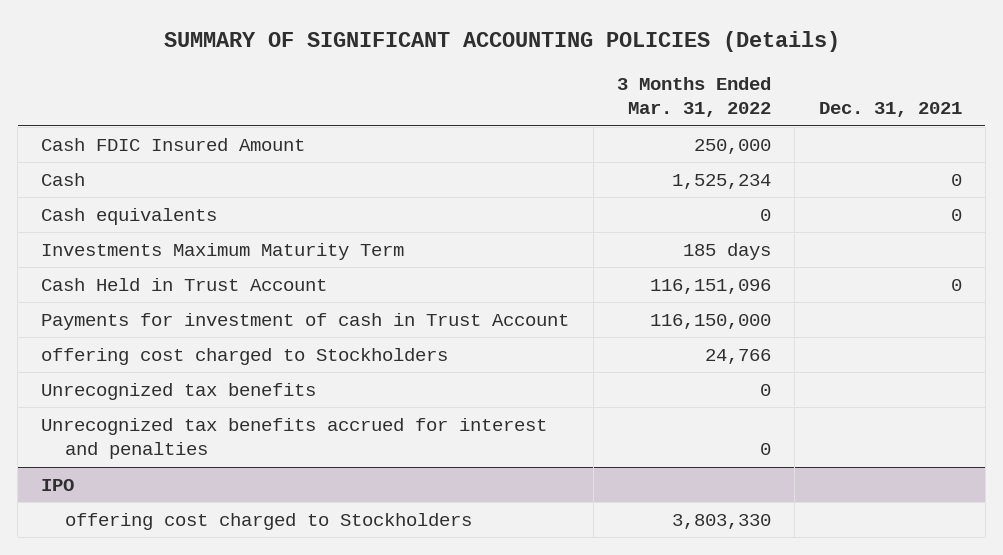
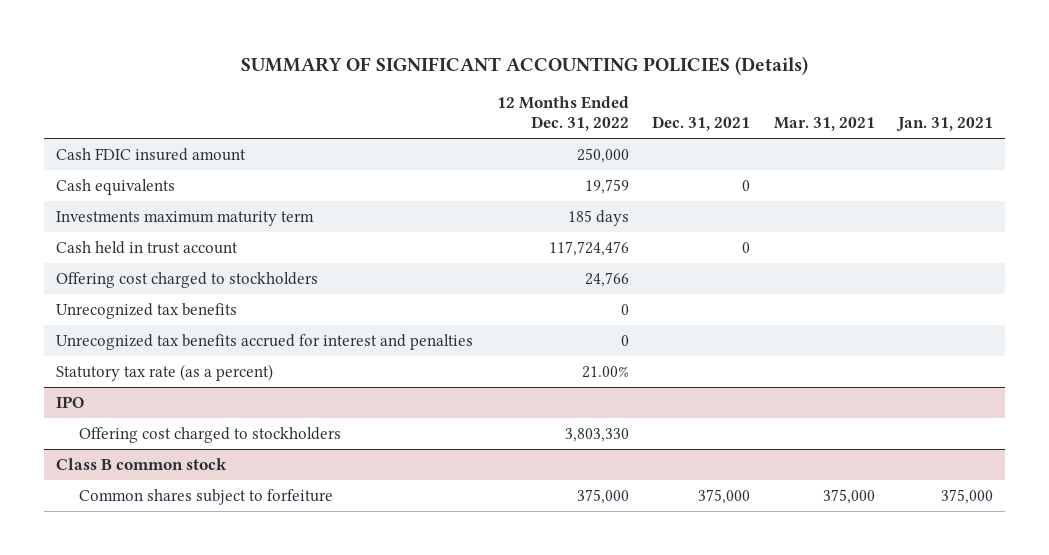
[617,76,772,118] 3 Months Ended Mar. 31, 2022 -> none
none -> [496,96,629,132] 12 Months Ended Dec. 31, 2022
none -> [773,117,875,132] Mar. 31, 2021
none -> [896,117,994,133] Jan. 31, 2021
[41,172,86,186] Cash -> none
[41,137,306,151] Cash FDIC Insured Amount -> [56,147,247,161] Cash FDIC insured amount
[41,312,570,330] Payments for investment of cash in Trust Account -> none
[41,242,405,260] Investments Maximum Maturity Term -> [56,210,315,226] Investments maximum maturity term
[41,277,328,291] Cash Held in Trust Account -> [56,240,239,254] Cash held in trust account
[41,347,449,365] offering cost charged to Stockholders -> [56,271,319,288] Offering cost charged to stockholders
none -> [56,363,274,381] Statutory tax rate (as a percent)
[64,512,472,530] offering cost charged to Stockholders -> [78,426,341,443] Offering cost charged to stockholders
none -> [56,457,228,470] Class B common stock
none -> [78,488,333,505] Common shares subject to forfeiture

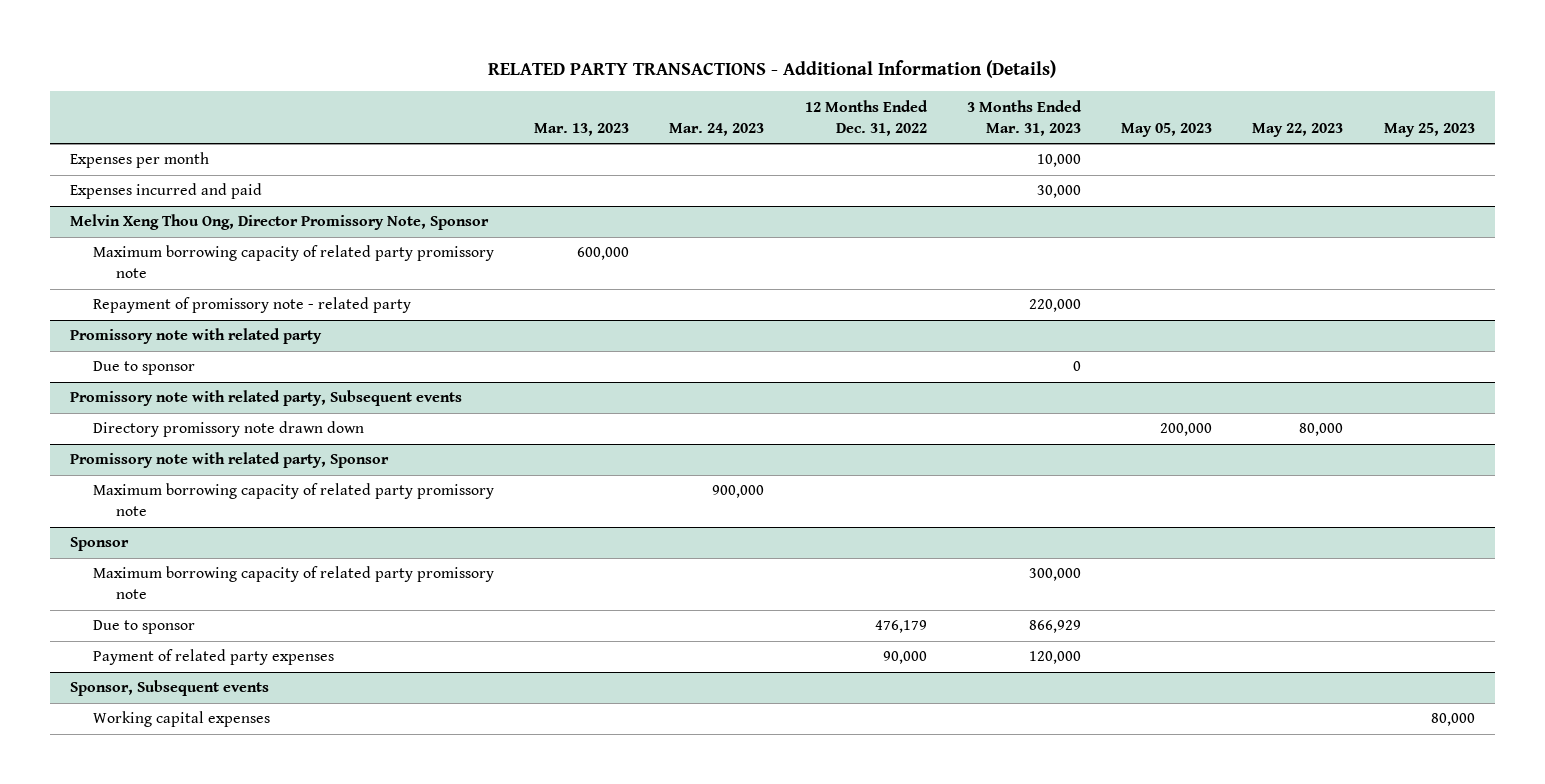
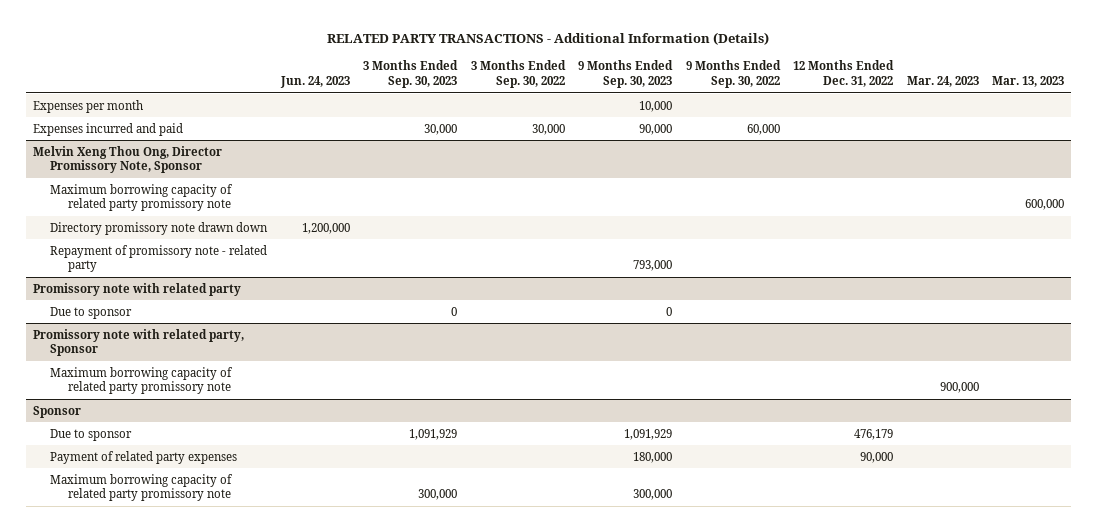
[966,99,1082,136] 3 Months Ended Mar. 31, 2023 -> none
[1121,122,1213,137] May 05, 2023 -> none
[1252,122,1344,137] May 22, 2023 -> none
[1383,122,1475,137] May 25, 2023 -> none
none -> [279,76,350,89] Jun. 24, 2023
none -> [363,60,459,89] 3 Months Ended Sep. 30, 2023
none -> [470,60,566,89] 3 Months Ended Sep. 30, 2022
none -> [578,60,674,89] 9 Months Ended Sep. 30, 2023
none -> [685,60,781,89] 9 Months Ended Sep. 30, 2022
none -> [50,221,269,235] Directory promissory note drawn down
[70,390,463,407] Promissory note with related party, Subsequent events -> none
[93,421,365,438] Directory promissory note drawn down -> none
[70,680,270,697] Sponsor, Subsequent events -> none
[93,711,271,728] Working capital expenses -> none
[93,566,495,600] Maximum borrowing capacity of related party promissory note -> [50,473,234,502] Maximum borrowing capacity of related party promissory note

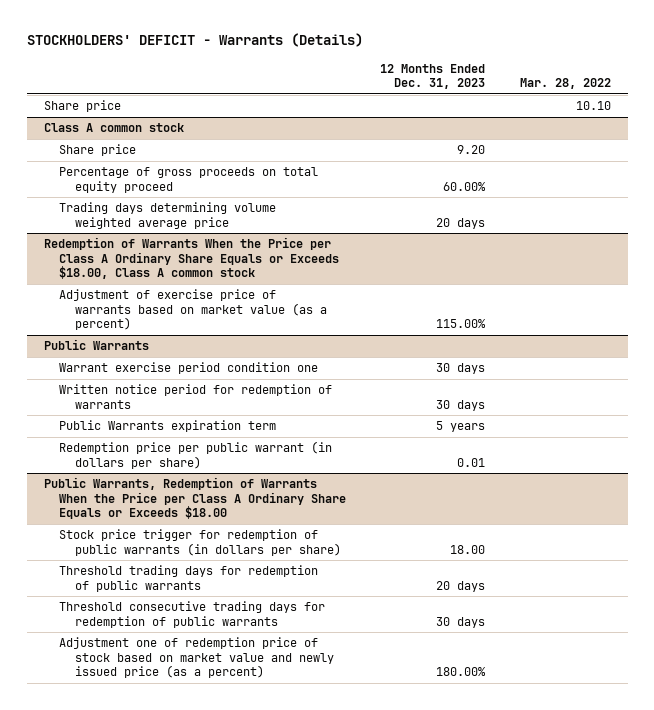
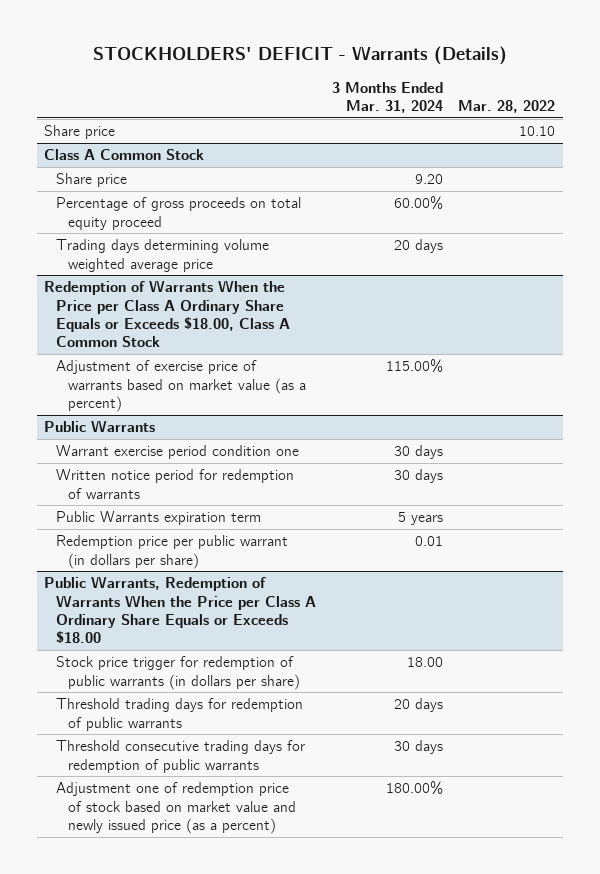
[380,63,486,90] 12 Months Ended Dec. 31, 2023 -> none
none -> [331,81,443,113] 3 Months Ended Mar. 31, 2024
[43,123,184,133] Class A common stock -> [44,149,205,161] Class A Common Stock
[43,237,340,280] Redemption of Warrants When the Price per Class A Ordinary Share Equals or Exceeds $18.00, Class A common stock -> [44,280,291,348] Redemption of Warrants When the Price per Class A Ordinary Share Equals or Exceeds $18.00, Class A Common Stock

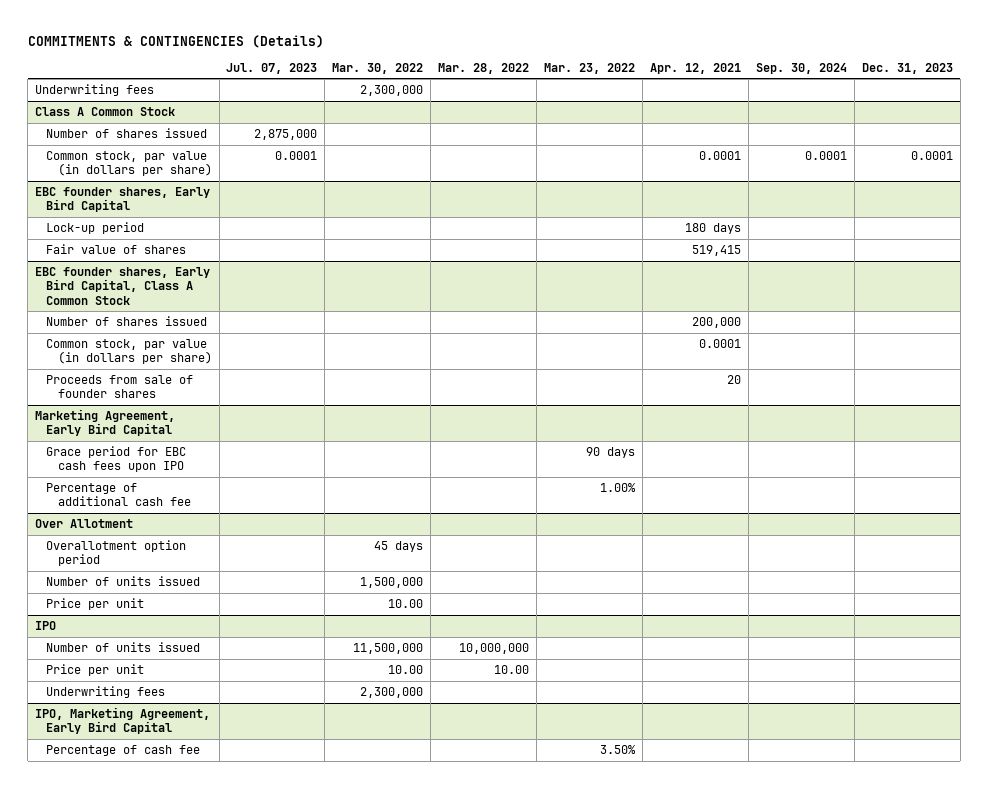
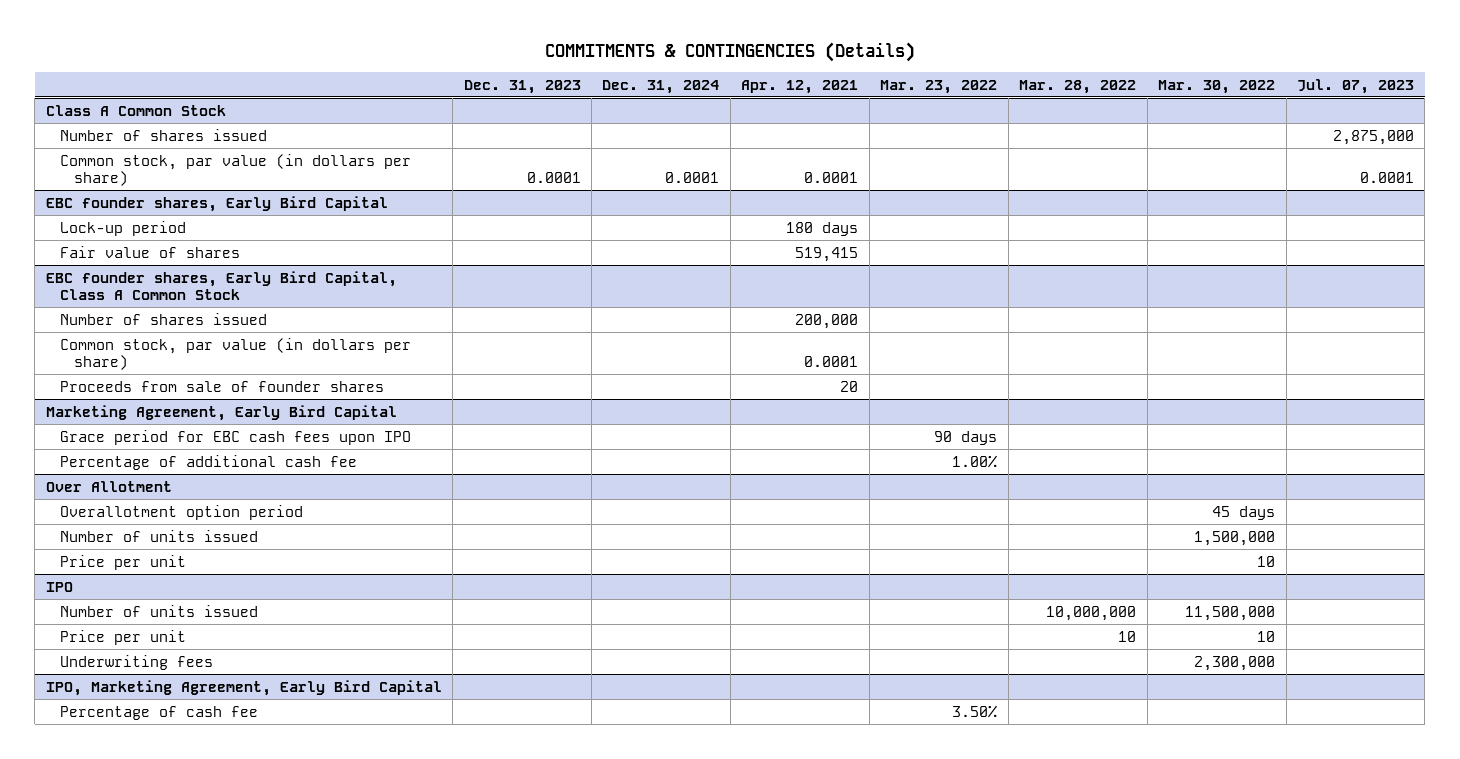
[756,62,848,74] Sep. 30, 2024 -> none
none -> [602,79,720,94] Dec. 31, 2024
[35,83,155,96] Underwriting fees -> none
[388,598,424,608] 10.00 -> [1257,555,1276,567] 10
[388,664,424,674] 10.00 -> [1257,630,1276,642] 10
[494,664,530,674] 10.00 -> [1118,630,1137,642] 10

